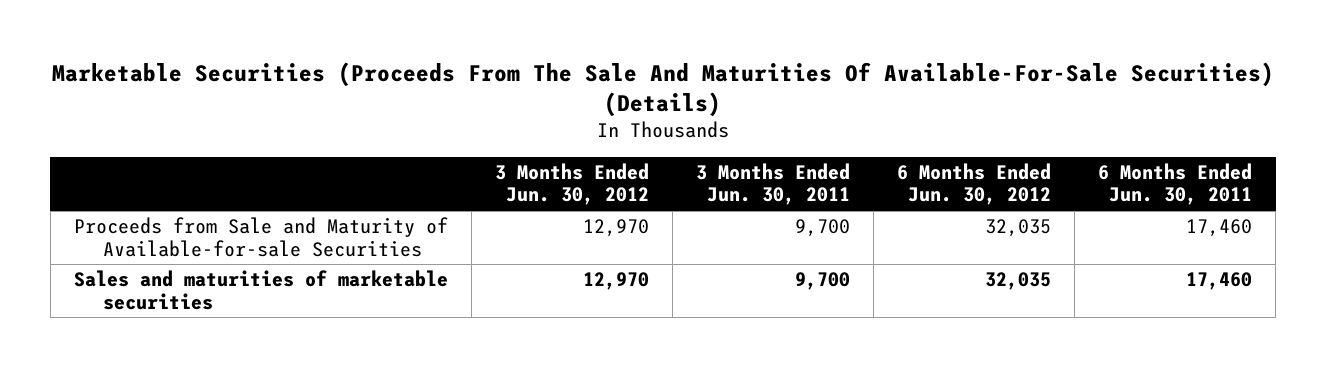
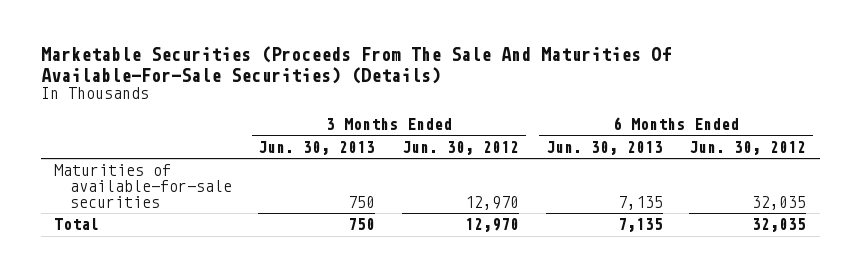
[696,162,851,206] 3 Months Ended Jun. 30, 2011 -> none
[1098,162,1253,206] 6 Months Ended Jun. 30, 2011 -> none
none -> [258,140,376,155] Jun. 30, 2013
none -> [545,140,663,155] Jun. 30, 2013
[73,217,448,257] Proceeds from Sale and Maturity of Available-for-sale Securities -> [53,164,232,208] Maturities of available-for-sale securities
[73,270,448,310] Sales and maturities of marketable securities -> [53,218,99,231] Total

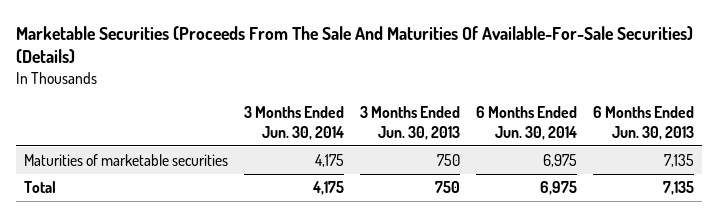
[402,140,520,155] Jun. 30, 2012 -> none
[689,140,807,155] Jun. 30, 2012 -> none
none -> [244,106,345,140] 3 Months Ended Jun. 30, 2014
none -> [476,106,578,140] 6 Months Ended Jun. 30, 2014
[53,164,232,208] Maturities of available-for-sale securities -> [24,154,229,167] Maturities of marketable securities

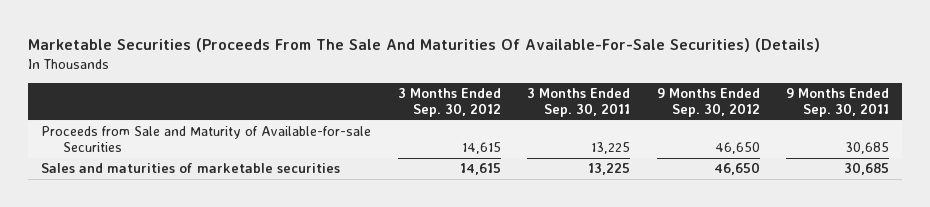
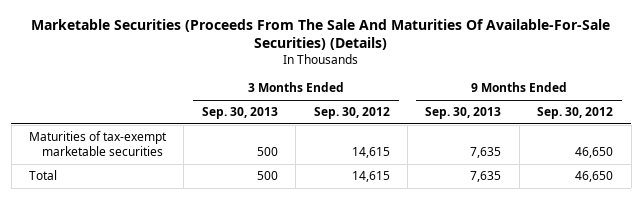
[527,87,631,117] 3 Months Ended Sep. 30, 2011 -> none
[786,87,890,117] 9 Months Ended Sep. 30, 2011 -> none
none -> [201,107,278,120] Sep. 30, 2013
none -> [425,107,502,120] Sep. 30, 2013
[41,126,372,153] Proceeds from Sale and Maturity of Available-for-sale Securities -> [28,131,167,156] Maturities of tax-exempt marketable securities
[41,163,341,174] Sales and maturities of marketable securities -> [28,170,57,181] Total

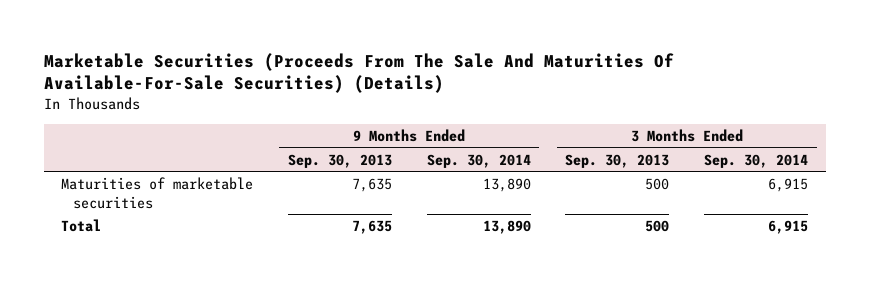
[313,107,390,120] Sep. 30, 2012 -> none
[537,107,614,120] Sep. 30, 2012 -> none
none -> [426,153,531,168] Sep. 30, 2014
none -> [704,153,809,168] Sep. 30, 2014
[28,131,167,156] Maturities of tax-exempt marketable securities -> [61,176,254,209] Maturities of marketable securities

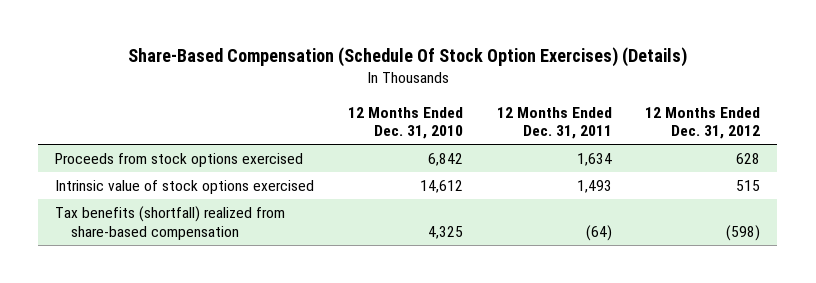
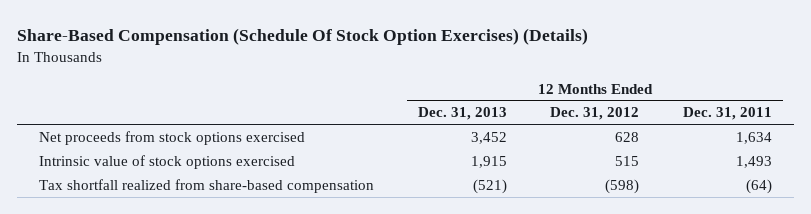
[347,106,463,140] 12 Months Ended Dec. 31, 2010 -> none
none -> [417,107,507,121] Dec. 31, 2013
[55,152,304,167] Proceeds from stock options exercised -> [39,130,306,145] Net proceeds from stock options exercised
[55,205,286,240] Tax benefits (shortfall) realized from share-based compensation -> [39,178,375,193] Tax shortfall realized from share-based compensation

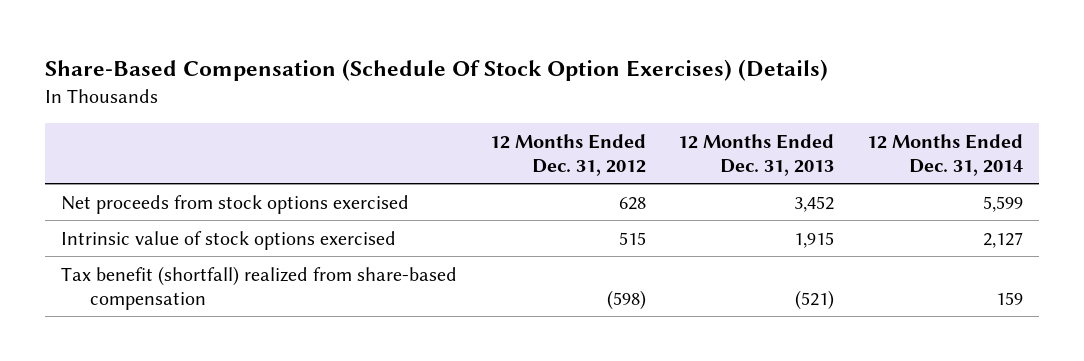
[682,107,772,121] Dec. 31, 2011 -> none
none -> [866,133,1023,176] 12 Months Ended Dec. 31, 2014
[39,178,375,193] Tax shortfall realized from share-based compensation -> [61,265,458,310] Tax benefit (shortfall) realized from share-based compensation

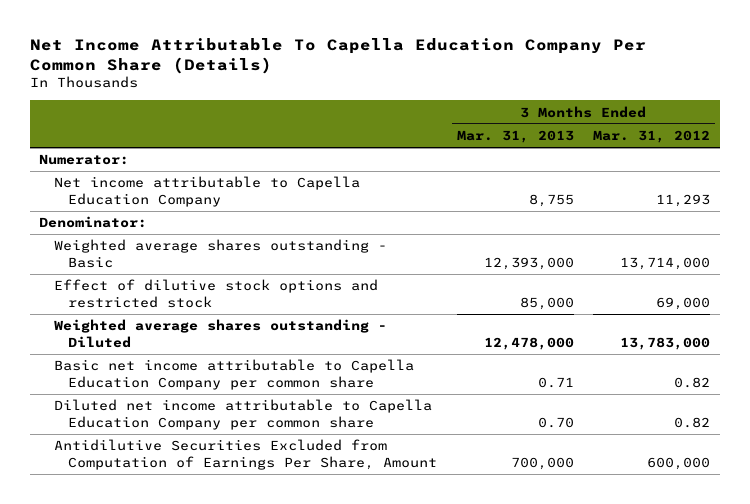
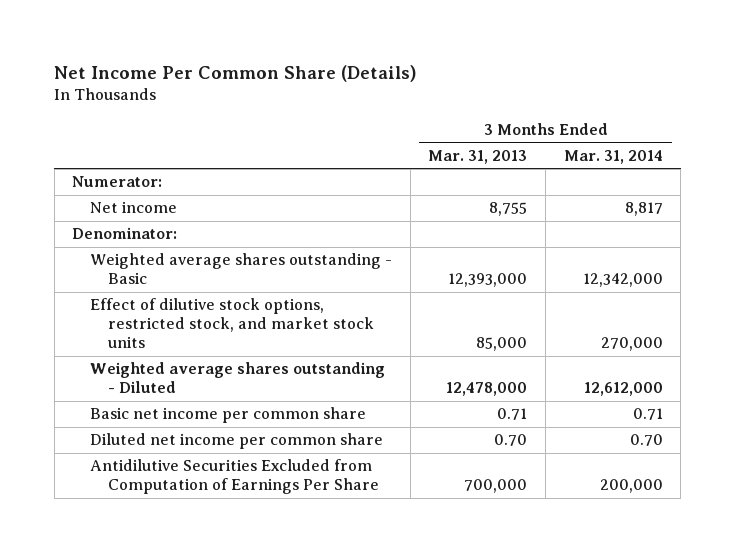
[29,37,646,74] Net Income Attributable To Capella Education Company Per Common Share (Details) -> [54,64,418,82] Net Income Per Common Share (Details)
[593,130,711,144] Mar. 31, 2012 -> none
none -> [563,149,663,164] Mar. 31, 2014
[53,176,360,207] Net income attributable to Capella Education Company -> [90,201,178,214] Net income
[53,279,378,308] Effect of dilutive stock options and restricted stock -> [90,298,375,349] Effect of dilutive stock options, restricted stock, and market stock units
[53,359,414,390] Basic net income attributable to Capella Education Company per common share -> [90,407,367,424] Basic net income per common share
[53,399,432,430] Diluted net income attributable to Capella Education Company per common share -> [90,433,384,450] Diluted net income per common share
[53,439,438,470] Antidilutive Securities Excluded from Computation of Earnings Per Share, Amount -> [90,459,380,495] Antidilutive Securities Excluded from Computation of Earnings Per Share

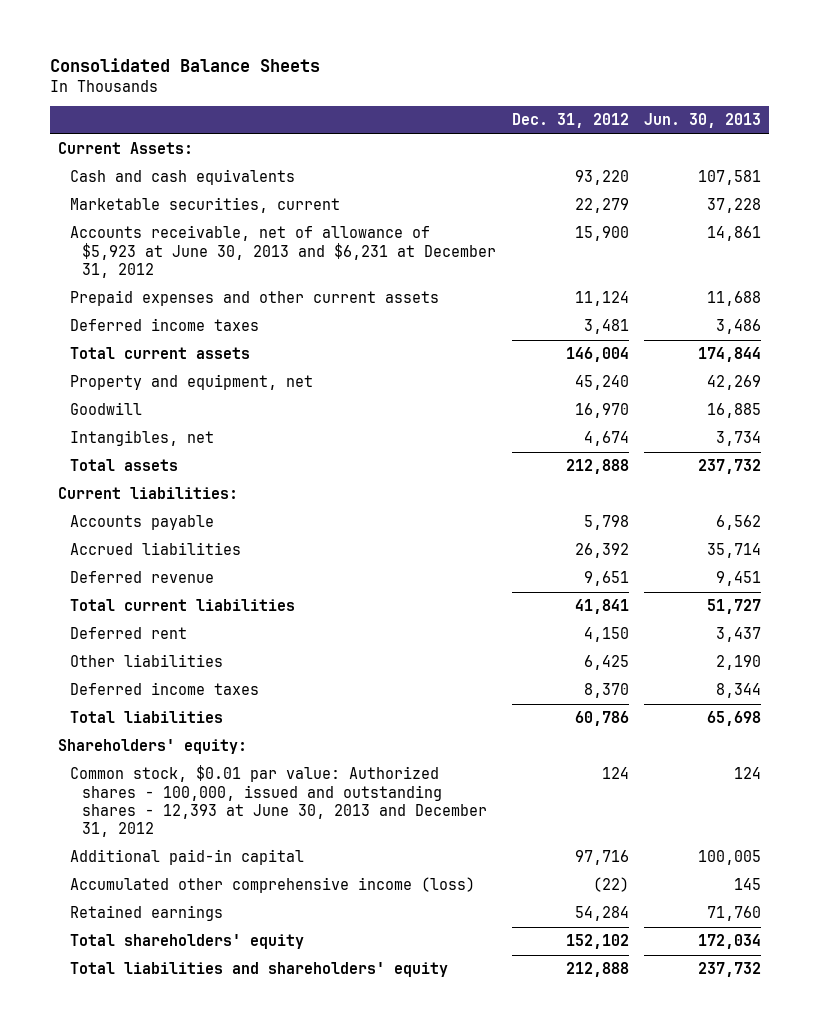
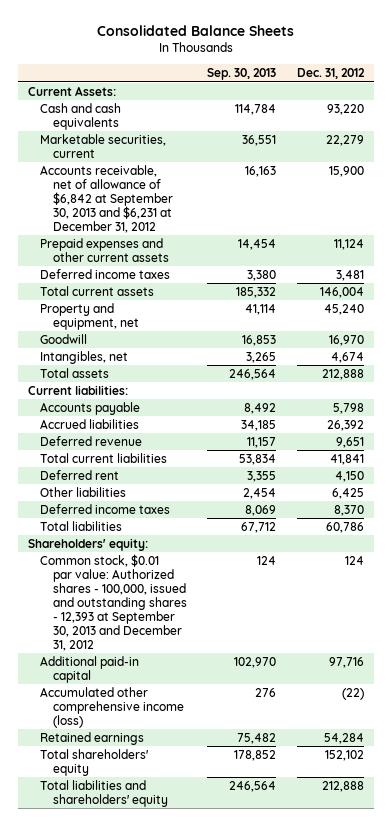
[644,113,762,129] Jun. 30, 2013 -> none
none -> [207,68,277,81] Sep. 30, 2013
[70,225,497,278] Accounts receivable, net of allowance of $5,923 at June 30, 2013 and $6,231 at December 31, 2012 -> [40,164,173,233] Accounts receivable, net of allowance of $6,842 at September 30, 2013 and $6,231 at December 31, 2012
[70,765,488,838] Common stock, $0.01 par value: Authorized shares - 100,000, issued and outstanding shares - 12,393 at June 30, 2013 and December 31, 2012 -> [40,553,187,651] Common stock, $0.01 par value: Authorized shares - 100,000, issued and outstanding shares - 12,393 at September 30, 2013 and December 31, 2012

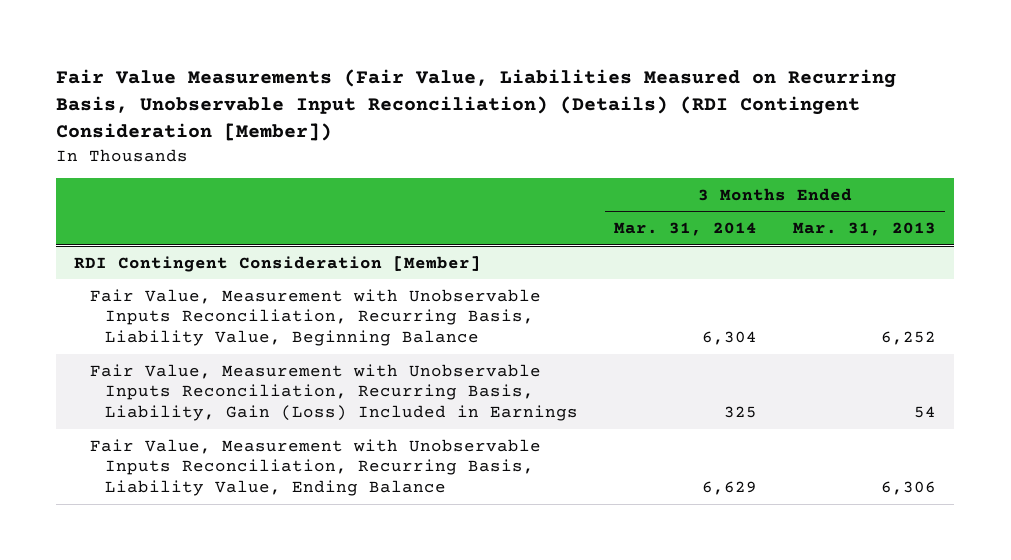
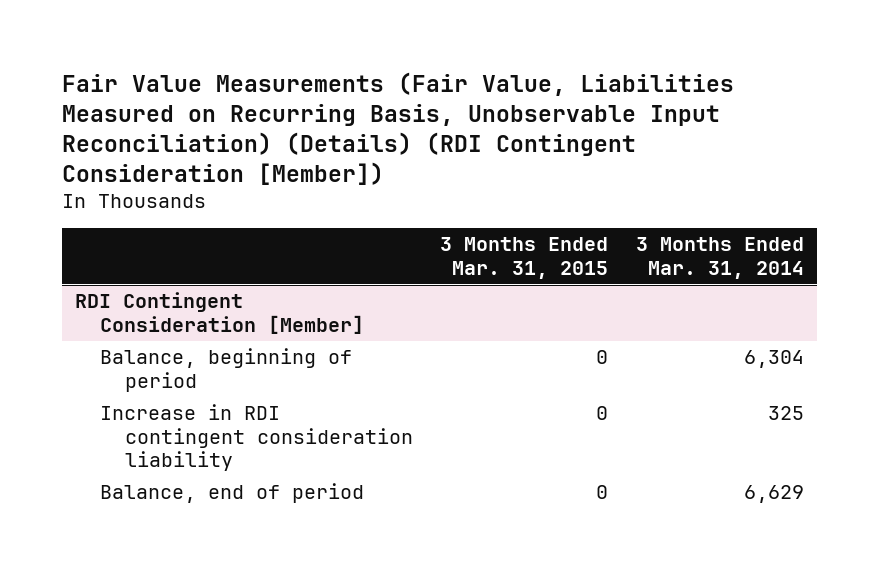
[793,222,937,237] Mar. 31, 2013 -> none
none -> [440,236,609,279] 3 Months Ended Mar. 31, 2015
[89,288,541,347] Fair Value, Measurement with Unobservable Inputs Reconciliation, Recurring Basis, Liability Value, Beginning Balance -> [100,348,353,392] Balance, beginning of period
[89,363,578,422] Fair Value, Measurement with Unobservable Inputs Reconciliation, Recurring Basis, Liability, Gain (Loss) Included in Earnings -> [100,404,413,472] Increase in RDI contingent consideration liability
[89,438,541,497] Fair Value, Measurement with Unobservable Inputs Reconciliation, Recurring Basis, Liability Value, Ending Balance -> [100,483,365,504] Balance, end of period

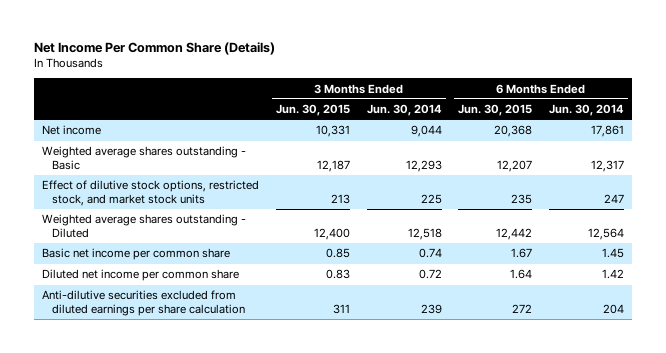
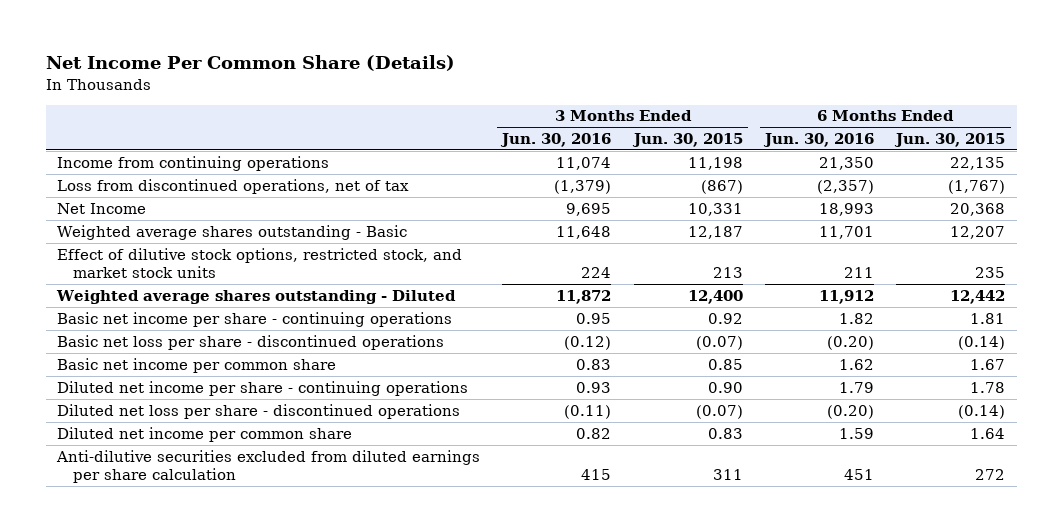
[366,104,442,117] Jun. 30, 2014 -> none
[548,104,624,117] Jun. 30, 2014 -> none
none -> [500,132,612,147] Jun. 30, 2016
none -> [763,132,875,147] Jun. 30, 2016
none -> [57,155,330,171] Income from continuing operations
none -> [57,178,410,194] Loss from discontinued operations, net of tax
[42,125,102,136] Net income -> [57,202,147,214] Net Income
none -> [57,311,453,327] Basic net income per share - continuing operations
none -> [57,334,445,350] Basic net loss per share - discontinued operations
none -> [57,380,469,396] Diluted net income per share - continuing operations
none -> [57,403,461,419] Diluted net loss per share - discontinued operations

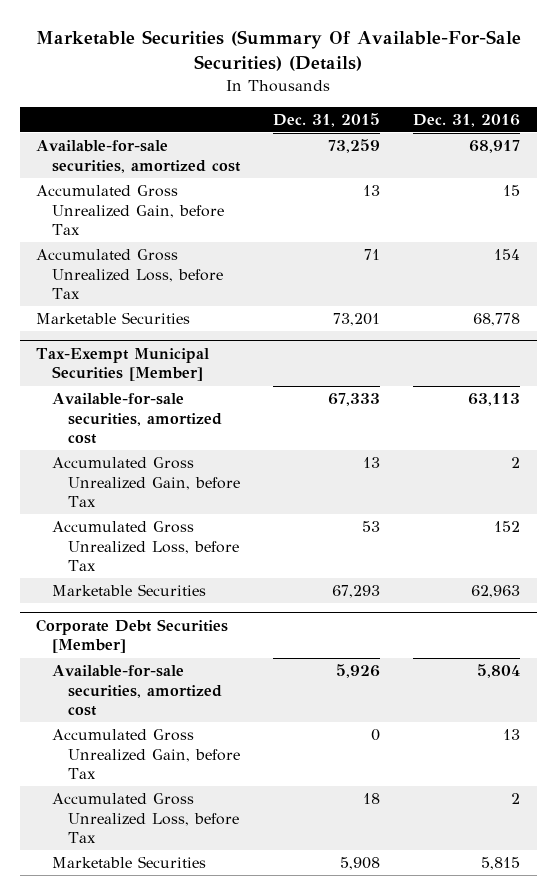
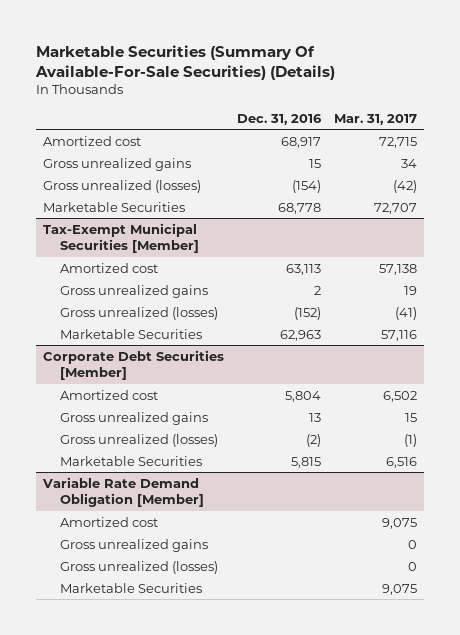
[273,112,381,127] Dec. 31, 2015 -> none
none -> [334,113,418,125] Mar. 31, 2017
[36,140,242,173] Available-for-sale securities, amortized cost -> [42,135,141,146] Amortized cost
[36,185,225,236] Accumulated Gross Unrealized Gain, before Tax -> [42,157,191,171] Gross unrealized gains
[36,249,224,300] Accumulated Gross Unrealized Loss, before Tax -> [42,179,201,193] Gross unrealized (losses)
[494,249,521,261] 154 -> [292,179,322,193] (154)
[52,393,222,445] Available-for-sale securities, amortized cost -> [60,262,159,273] Amortized cost
[52,457,240,508] Accumulated Gross Unrealized Gain, before Tax -> [60,284,209,298] Gross unrealized gains
[52,521,239,572] Accumulated Gross Unrealized Loss, before Tax -> [60,306,219,320] Gross unrealized (losses)
[494,521,521,533] 152 -> [294,306,322,320] (152)
[52,665,222,717] Available-for-sale securities, amortized cost -> [60,389,159,400] Amortized cost
[52,729,240,780] Accumulated Gross Unrealized Gain, before Tax -> [60,411,209,425] Gross unrealized gains
[52,793,239,844] Accumulated Gross Unrealized Loss, before Tax -> [60,433,219,447] Gross unrealized (losses)
[511,793,521,805] 2 -> [306,433,322,447] (2)
none -> [41,476,205,508] Variable Rate Demand Obligation [Member]
none -> [60,516,159,527] Amortized cost
none -> [60,538,209,552] Gross unrealized gains
none -> [60,560,219,574] Gross unrealized (losses)
none -> [60,582,203,593] Marketable Securities

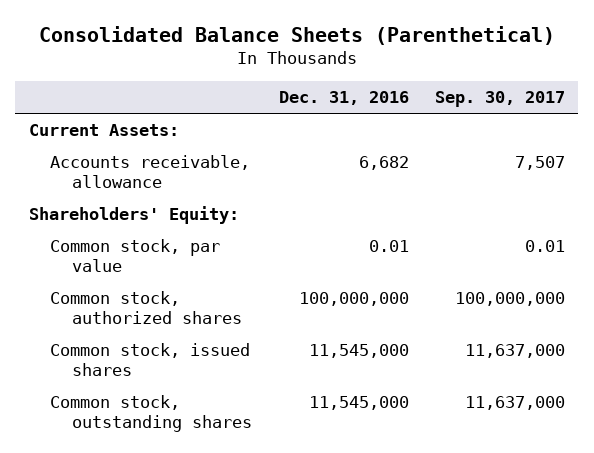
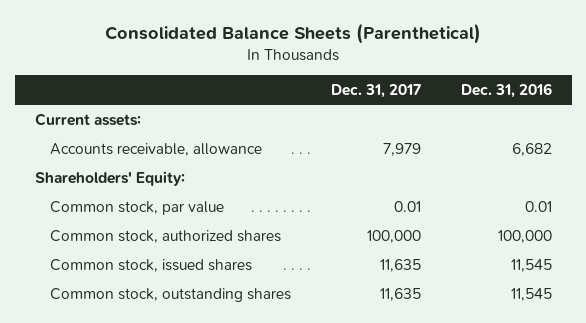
[435,91,566,108] Sep. 30, 2017 -> none
none -> [330,84,421,99] Dec. 31, 2017
[28,124,179,137] Current Assets: -> [34,112,141,126] Current assets:
[298,292,409,307] 100,000,000 -> [497,229,552,243] 100,000
[308,344,409,359] 11,545,000 -> [510,258,552,272] 11,545
[308,396,409,411] 11,545,000 -> [510,287,552,301] 11,545

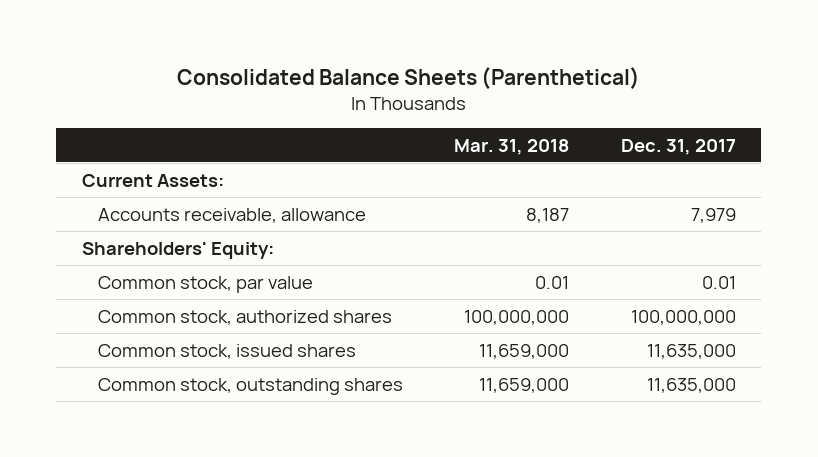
[460,83,552,99] Dec. 31, 2016 -> none
none -> [454,138,570,155] Mar. 31, 2018
[34,112,141,126] Current assets: -> [81,173,224,187] Current Assets:
[366,229,421,243] 100,000 -> [630,309,736,325] 100,000,000
[379,258,421,272] 11,635 -> [646,343,736,359] 11,635,000
[379,287,421,301] 11,635 -> [646,377,736,393] 11,635,000

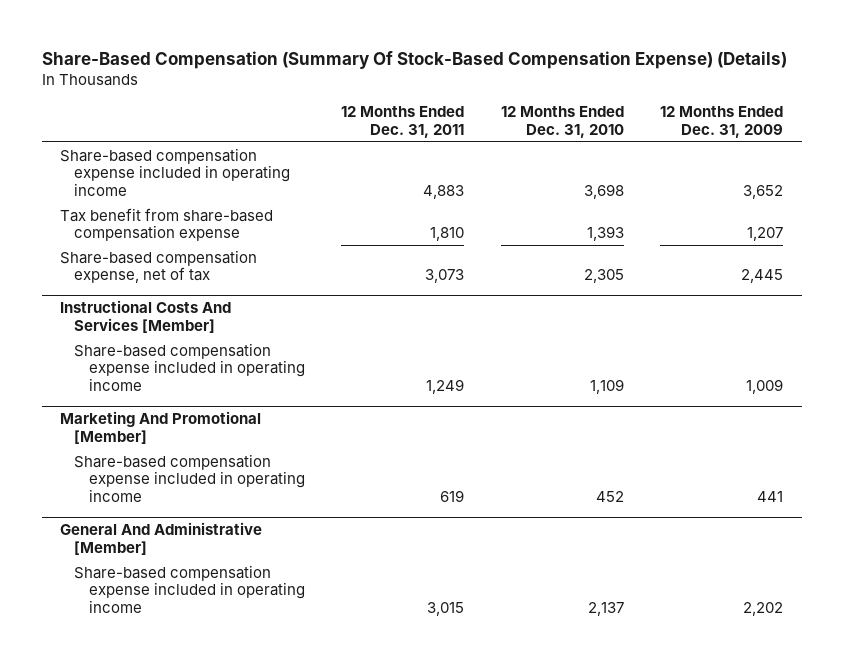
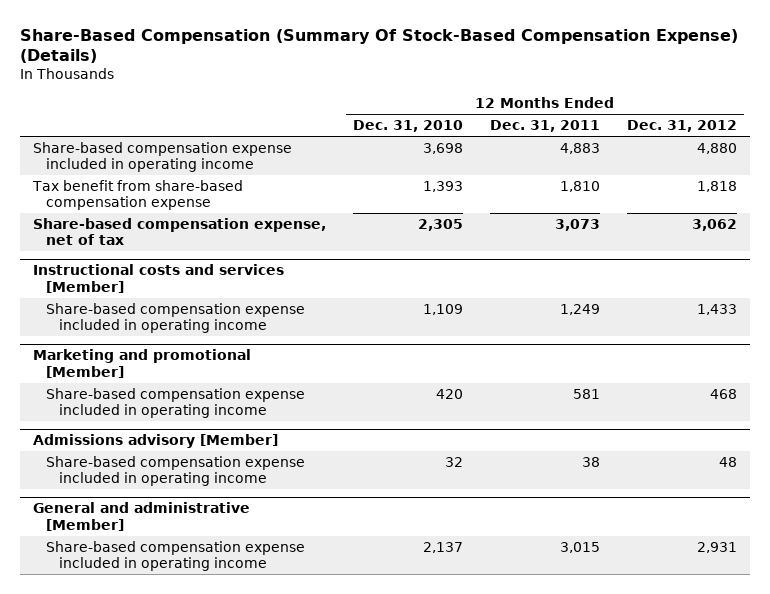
[660,106,784,139] 12 Months Ended Dec. 31, 2009 -> none
none -> [626,120,737,133] Dec. 31, 2012
[59,300,231,334] Instructional Costs And Services [Member] -> [33,264,285,293] Instructional costs and services [Member]
[59,411,261,445] Marketing And Promotional [Member] -> [33,349,252,378] Marketing and promotional [Member]
[440,490,465,503] 619 -> [573,388,601,399] 581
[595,491,624,503] 452 -> [436,388,464,399] 420
none -> [33,434,279,449] Admissions advisory [Member]
none -> [46,455,306,487] Share-based compensation expense included in operating income
[59,522,262,556] General And Administrative [Member] -> [33,502,251,531] General and administrative [Member]

